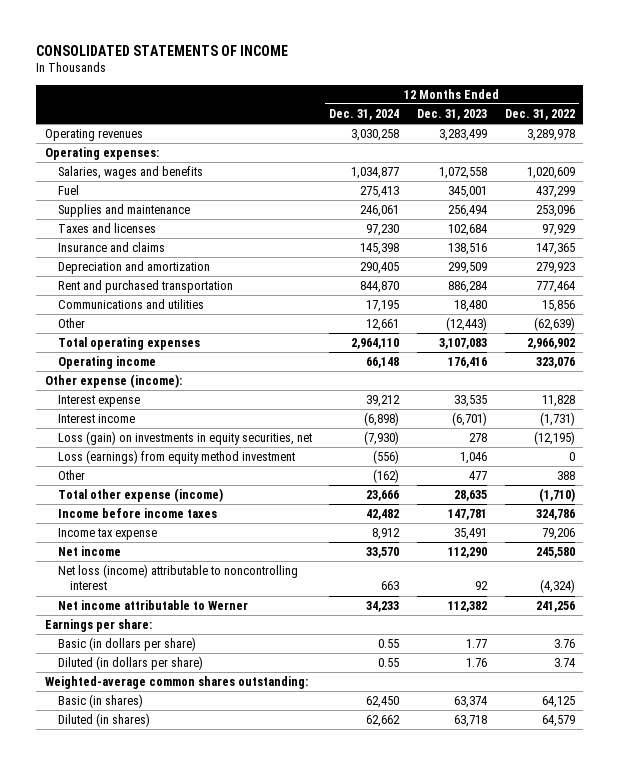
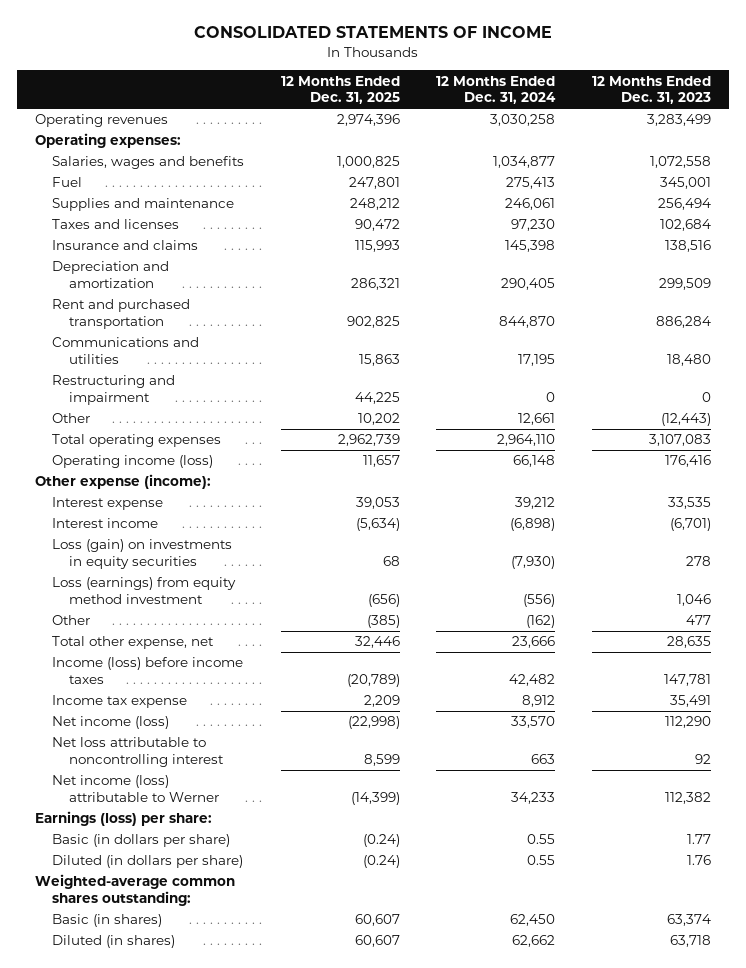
[504,108,575,120] Dec. 31, 2022 -> none
none -> [280,75,400,105] 12 Months Ended Dec. 31, 2025
none -> [51,375,175,406] Restructuring and impairment
[57,356,156,370] Operating income -> [51,455,213,469] Operating income (loss)
[57,431,312,446] Loss (gain) on investments in equity securities, net -> [51,539,232,570] Loss (gain) on investments in equity securities
[57,488,223,503] Total other expense (income) -> [51,636,214,650] Total other expense, net
[57,508,217,519] Income before income taxes -> [51,657,243,685] Income (loss) before income taxes
[57,546,121,557] Net income -> [51,716,169,730] Net income (loss)
[57,564,298,591] Net loss (income) attributable to noncontrolling interest -> [51,737,224,768] Net loss attributable to noncontrolling interest
[57,600,248,611] Net income attributable to Werner -> [51,775,219,803] Net income (loss) attributable to Werner
[45,619,153,633] Earnings per share: -> [35,811,213,827] Earnings (loss) per share:

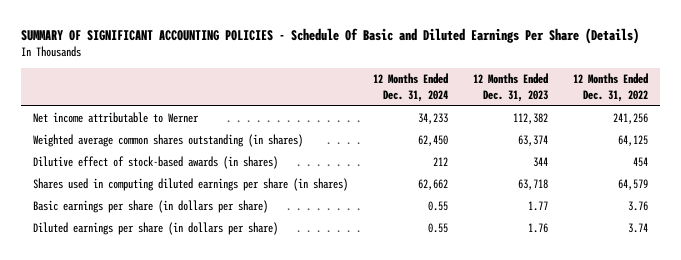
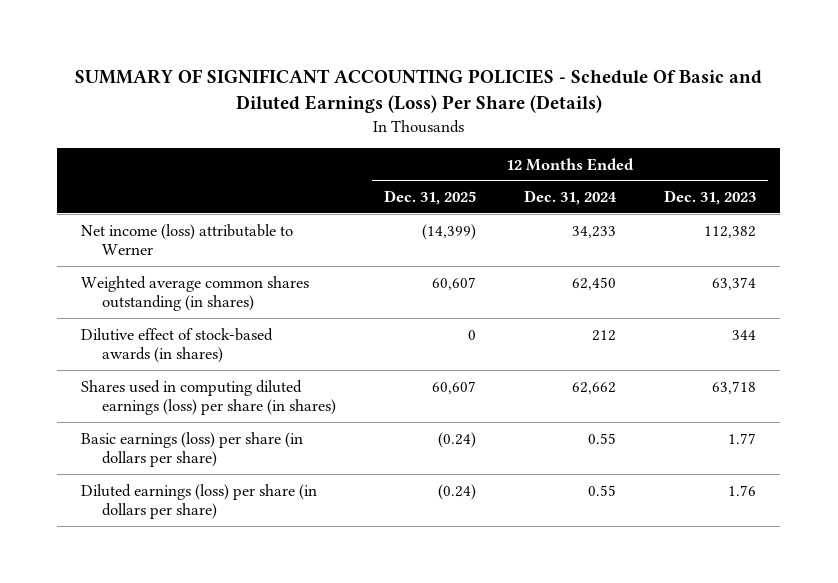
[20,27,639,44] SUMMARY OF SIGNIFICANT ACCOUNTING POLICIES - Schedule Of Basic and Diluted Earnings Per Share (Details) -> [74,69,762,114] SUMMARY OF SIGNIFICANT ACCOUNTING POLICIES - Schedule Of Basic and Diluted Earnings (Loss) Per Share (Details)
[572,73,648,103] 12 Months Ended Dec. 31, 2022 -> none
none -> [384,190,477,206] Dec. 31, 2025
[33,112,200,124] Net income attributable to Werner -> [81,223,294,256] Net income (loss) attributable to Werner
[33,178,349,192] Shares used in computing diluted earnings per share (in shares) -> [81,379,337,416] Shares used in computing diluted earnings (loss) per share (in shares)
[33,200,269,214] Basic earnings per share (in dollars per share) -> [81,431,304,468] Basic earnings (loss) per share (in dollars per share)
[33,222,279,236] Diluted earnings per share (in dollars per share) -> [81,483,318,520] Diluted earnings (loss) per share (in dollars per share)

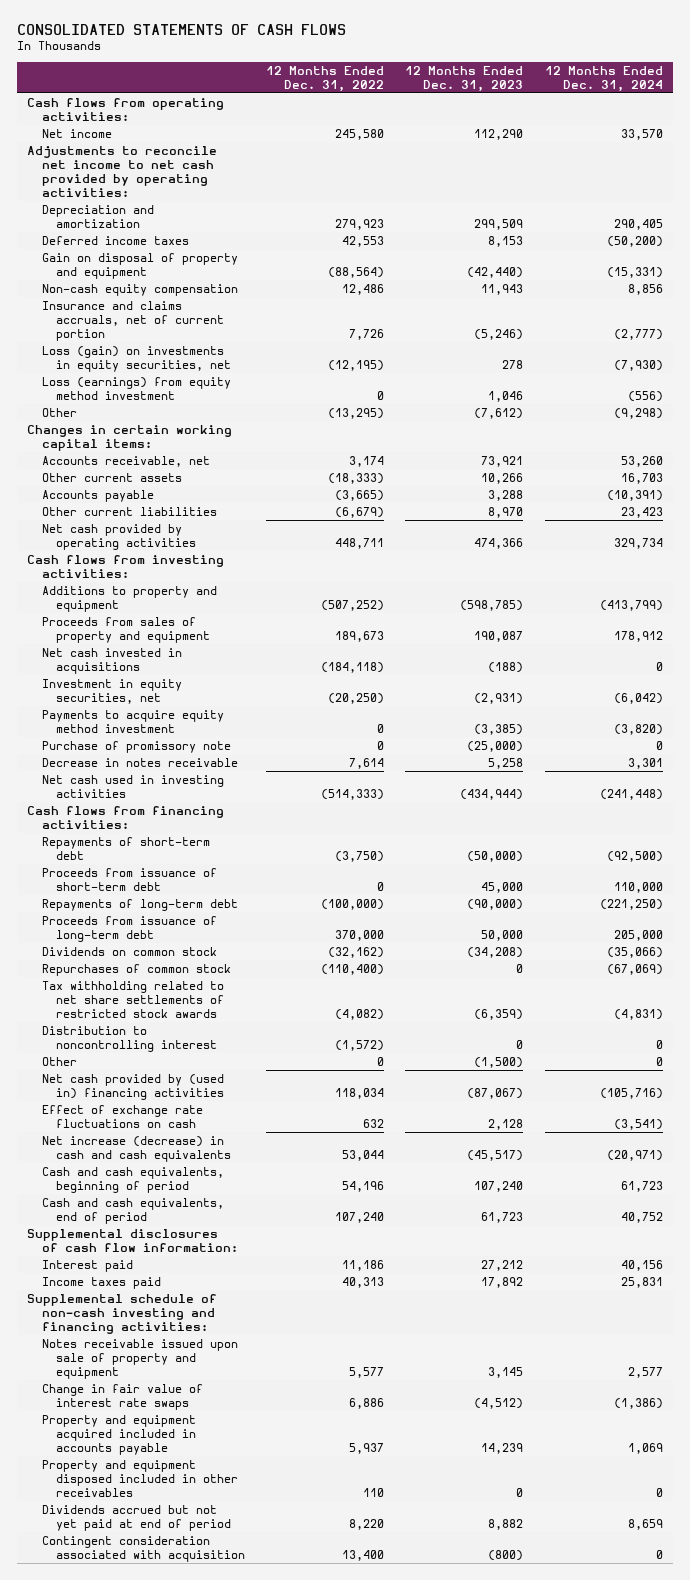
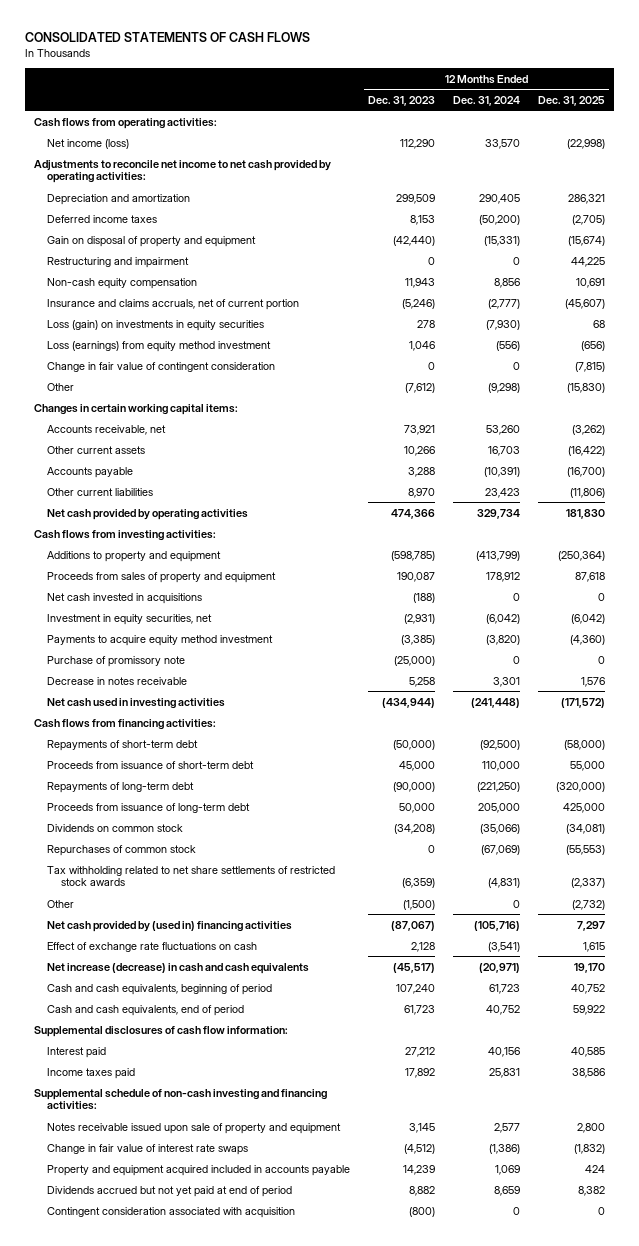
[265,65,384,92] 12 Months Ended Dec. 31, 2022 -> none
none -> [537,95,605,106] Dec. 31, 2025
[41,128,112,138] Net income -> [47,138,130,149] Net income (loss)
none -> [47,256,190,268] Restructuring and impairment
[41,345,231,372] Loss (gain) on investments in equity securities, net -> [47,319,265,331] Loss (gain) on investments in equity securities
none -> [47,361,276,372] Change in fair value of contingent consideration
[41,1025,217,1052] Distribution to noncontrolling interest -> none
[41,1459,238,1497] Property and equipment disposed included in other receivables -> none

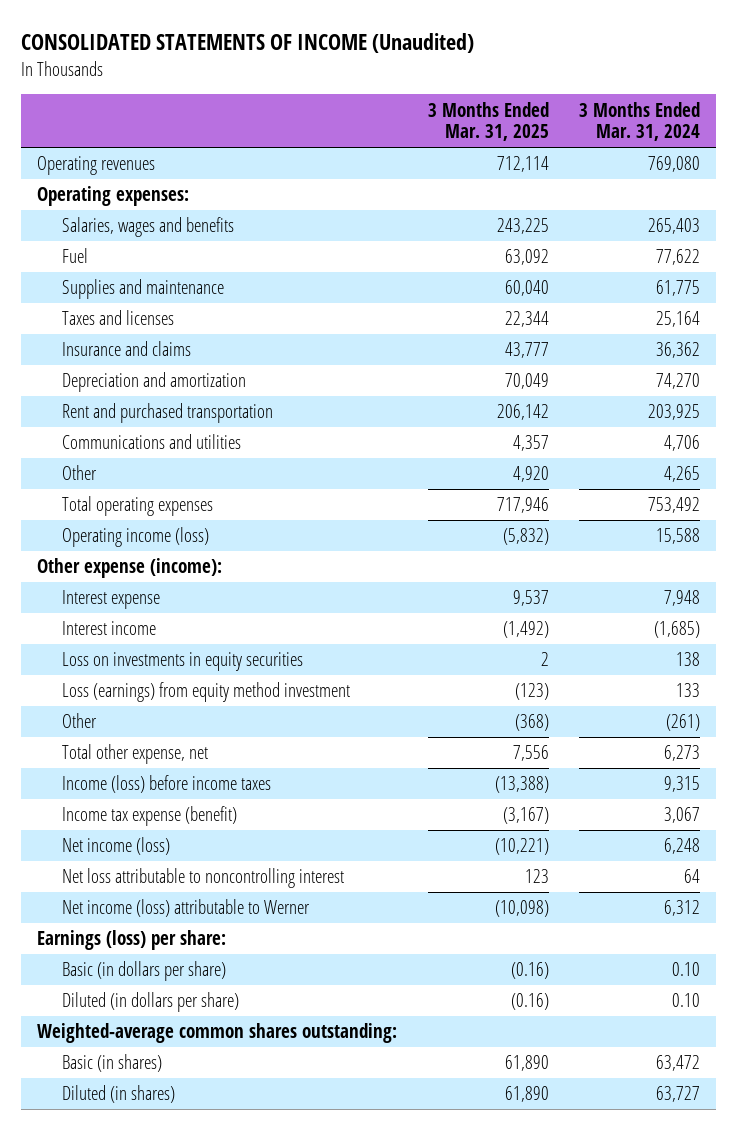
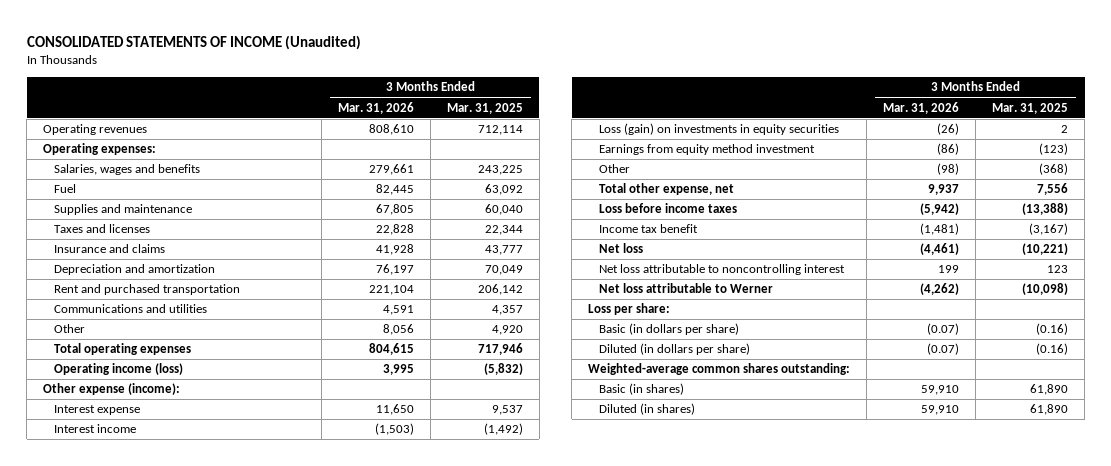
[579,101,701,142] 3 Months Ended Mar. 31, 2024 -> none
none -> [338,101,415,114] Mar. 31, 2026
[61,652,303,672] Loss on investments in equity securities -> [598,123,839,136] Loss (gain) on investments in equity securities
[61,682,350,703] Loss (earnings) from equity method investment -> [598,144,815,156] Earnings from equity method investment
[61,775,271,794] Income (loss) before income taxes -> [598,203,737,214] Loss before income taxes
[61,806,237,827] Income tax expense (benefit) -> [598,224,698,234] Income tax benefit
[61,837,170,856] Net income (loss) -> [598,243,643,254] Net loss
[61,899,310,918] Net income (loss) attributable to Werner -> [598,283,773,294] Net loss attributable to Werner
[36,930,226,951] Earnings (loss) per share: -> [588,303,671,316] Loss per share:

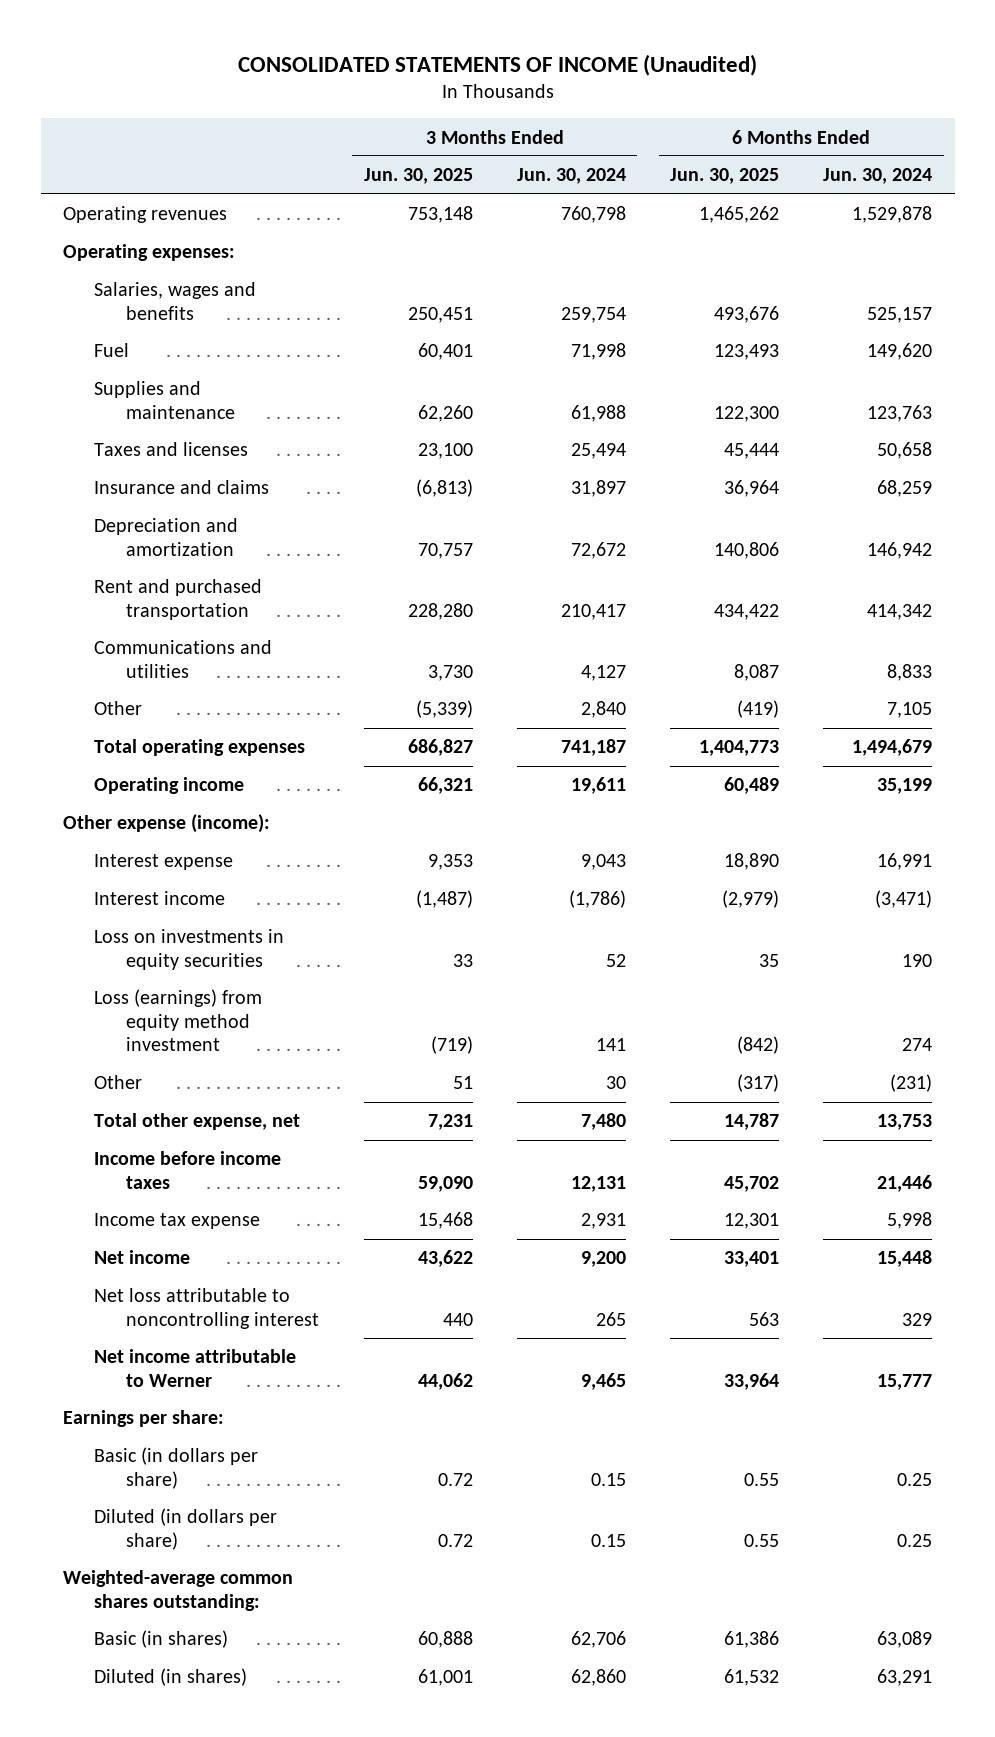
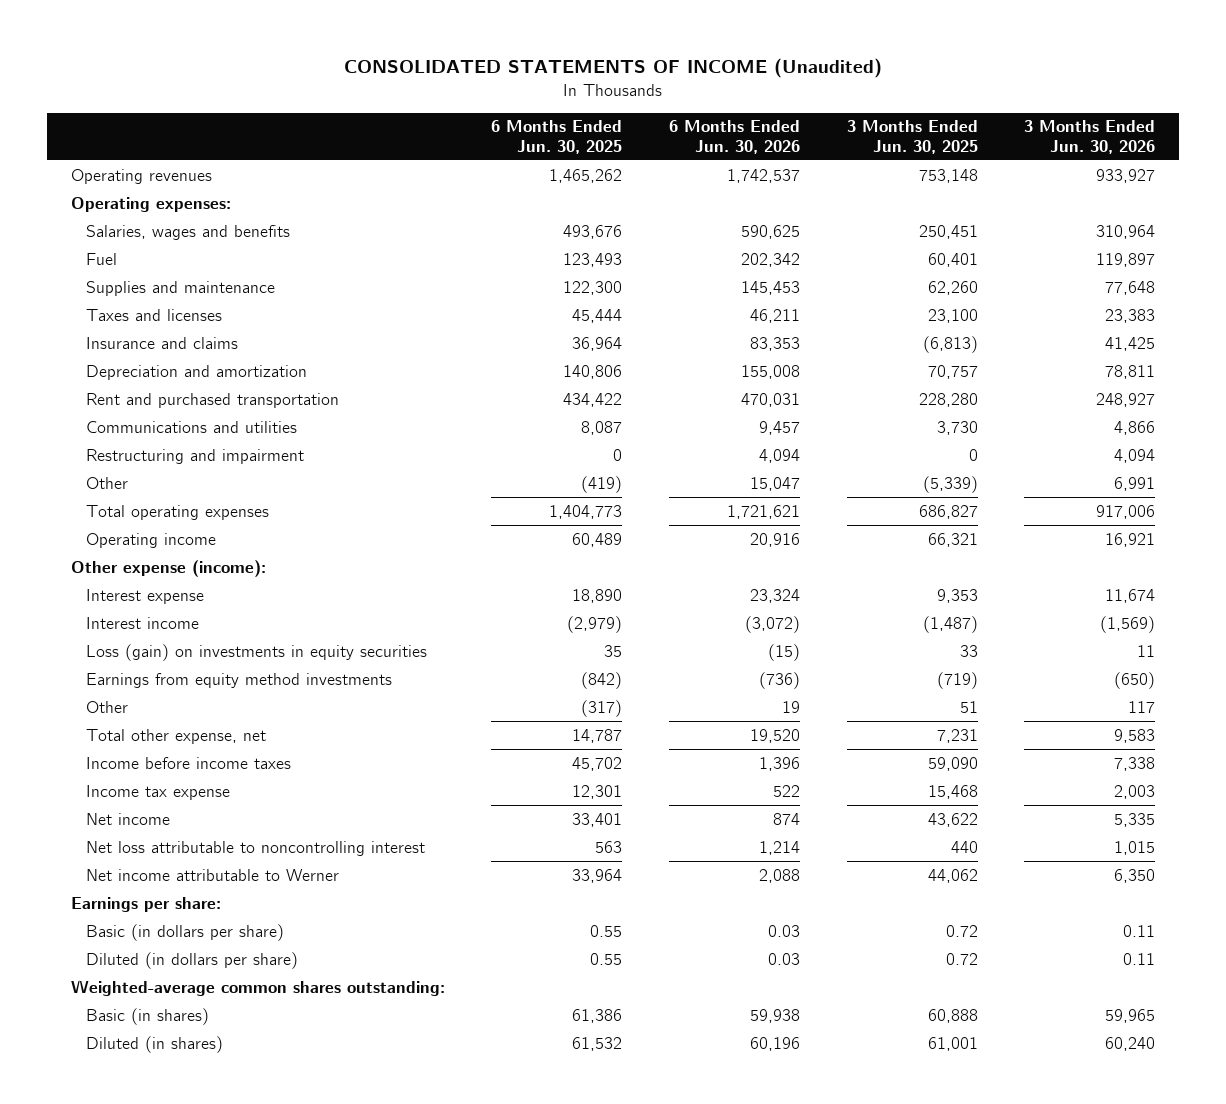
[516,168,626,185] Jun. 30, 2024 -> none
[823,168,933,185] Jun. 30, 2024 -> none
none -> [669,120,801,154] 6 Months Ended Jun. 30, 2026
none -> [1024,120,1156,154] 3 Months Ended Jun. 30, 2026
none -> [85,448,304,464] Restructuring and impairment
[94,929,285,970] Loss on investments in equity securities -> [85,643,427,661] Loss (gain) on investments in equity securities
[94,989,263,1052] Loss (earnings) from equity method investment -> [85,672,392,688] Earnings from equity method investments

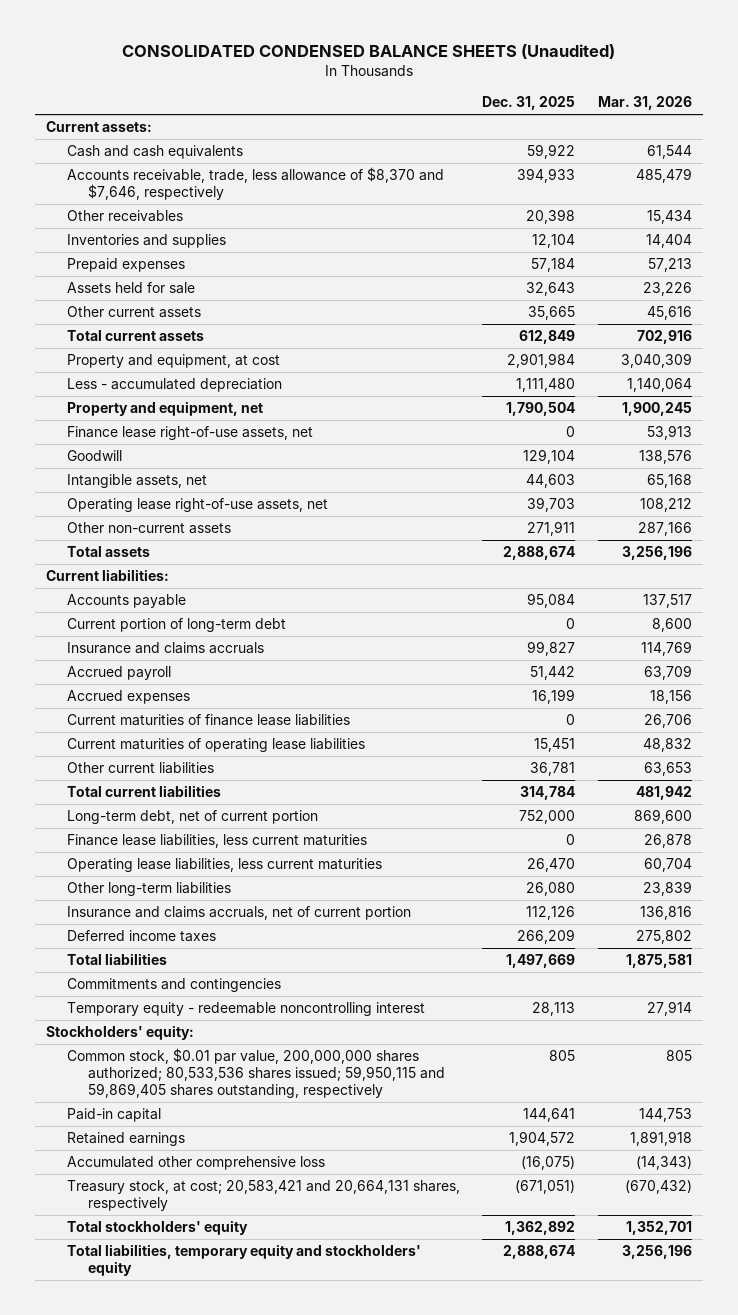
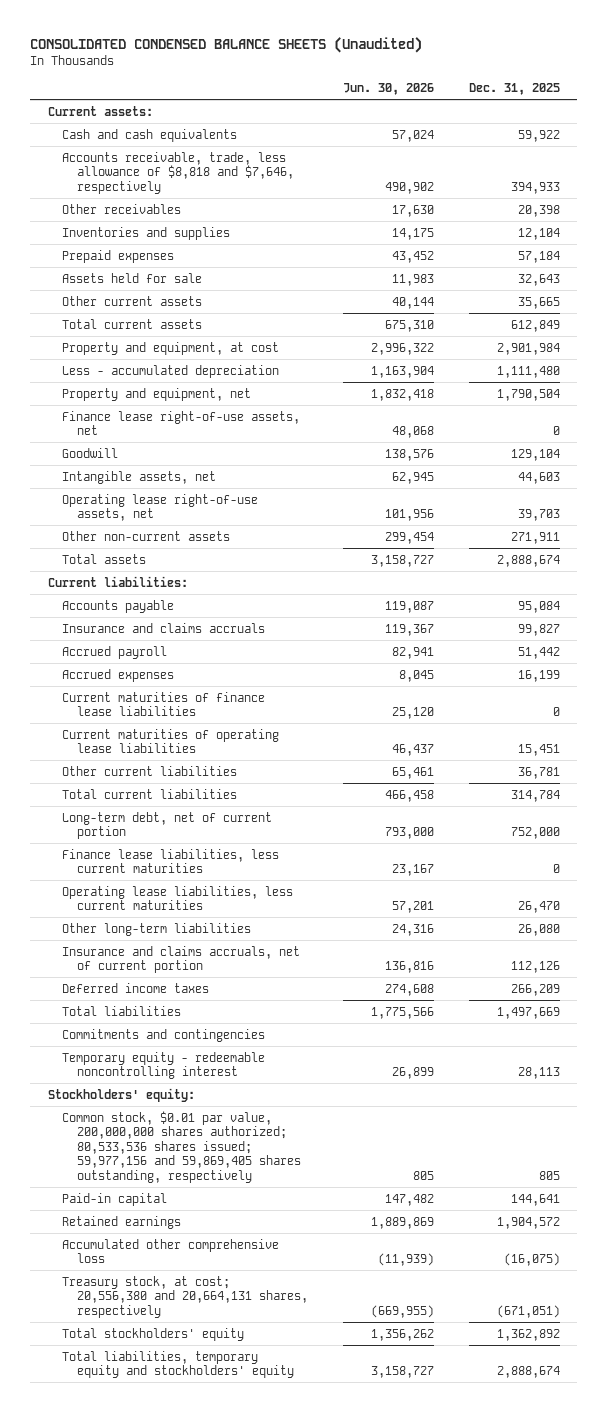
[597,96,692,111] Mar. 31, 2026 -> none
none -> [342,83,434,96] Jun. 30, 2026
[66,167,444,201] Accounts receivable, trade, less allowance of $8,370 and $7,646, respectively -> [62,151,295,194] Accounts receivable, trade, less allowance of $8,818 and $7,646, respectively
[66,618,286,633] Current portion of long-term debt -> none
[66,1048,446,1099] Common stock, $0.01 par value, 200,000,000 shares authorized; 80,533,536 shares issued; 59,950,115 and 59,869,405 shares outstanding, respectively -> [62,1110,302,1183] Common stock, $0.01 par value, 200,000,000 shares authorized; 80,533,536 shares issued; 59,977,156 and 59,869,405 shares outstanding, respectively
[66,1180,460,1212] Treasury stock, at cost; 20,583,421 and 20,664,131 shares, respectively -> [62,1275,309,1318] Treasury stock, at cost; 20,556,380 and 20,664,131 shares, respectively

